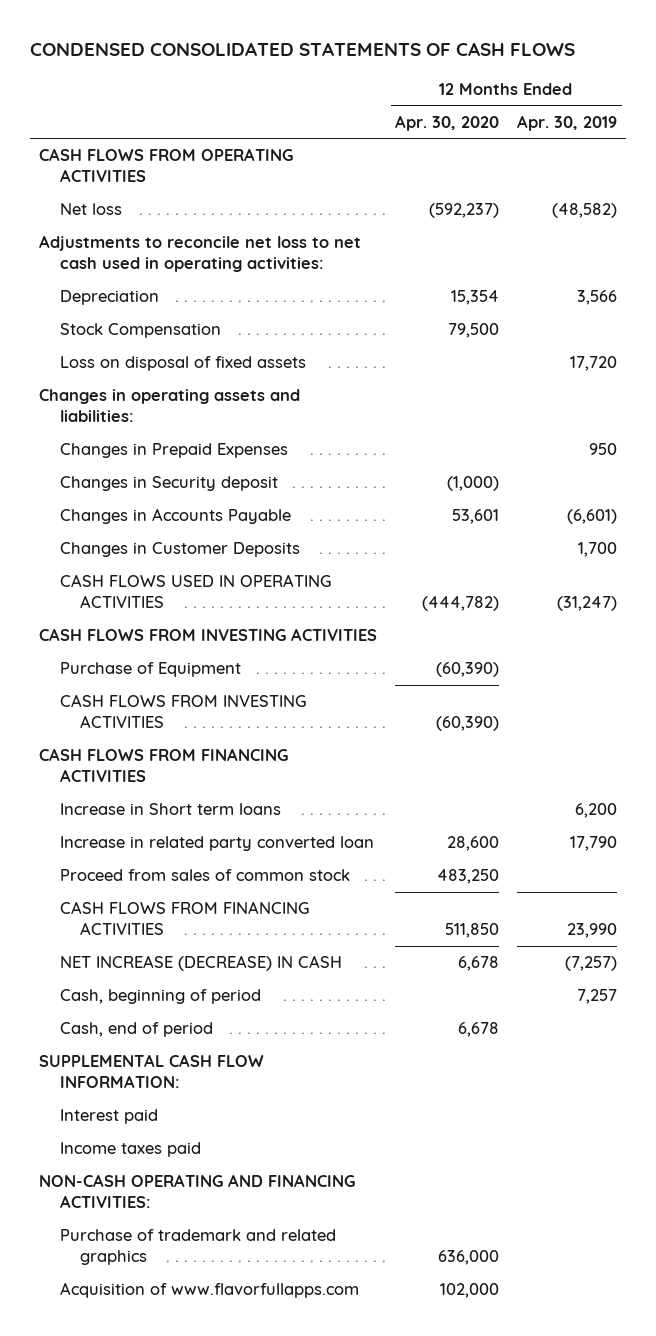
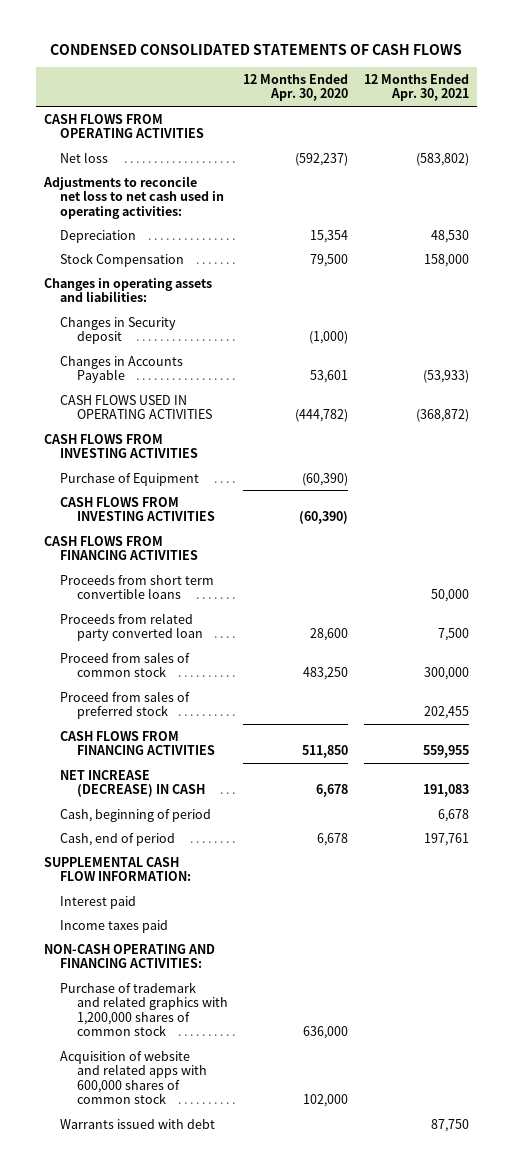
[517,114,618,131] Apr. 30, 2019 -> none
none -> [364,73,470,102] 12 Months Ended Apr. 30, 2021
[59,356,306,372] Loss on disposal of fixed assets -> none
[59,443,288,459] Changes in Prepaid Expenses -> none
[59,542,300,558] Changes in Customer Deposits -> none
[59,803,281,816] Increase in Short term loans -> [60,574,215,600] Proceeds from short term convertible loans
[59,836,374,852] Increase in related party converted loan -> [60,612,203,642] Proceeds from related party converted loan
none -> [60,690,191,720] Proceed from sales of preferred stock
[59,1229,336,1266] Purchase of trademark and related graphics -> [60,981,228,1037] Purchase of trademark and related graphics with 1,200,000 shares of common stock
[59,1282,359,1299] Acquisition of www.flavorfullapps.com -> [60,1050,207,1105] Acquisition of website and related apps with 600,000 shares of common stock
none -> [60,1118,216,1129] Warrants issued with debt

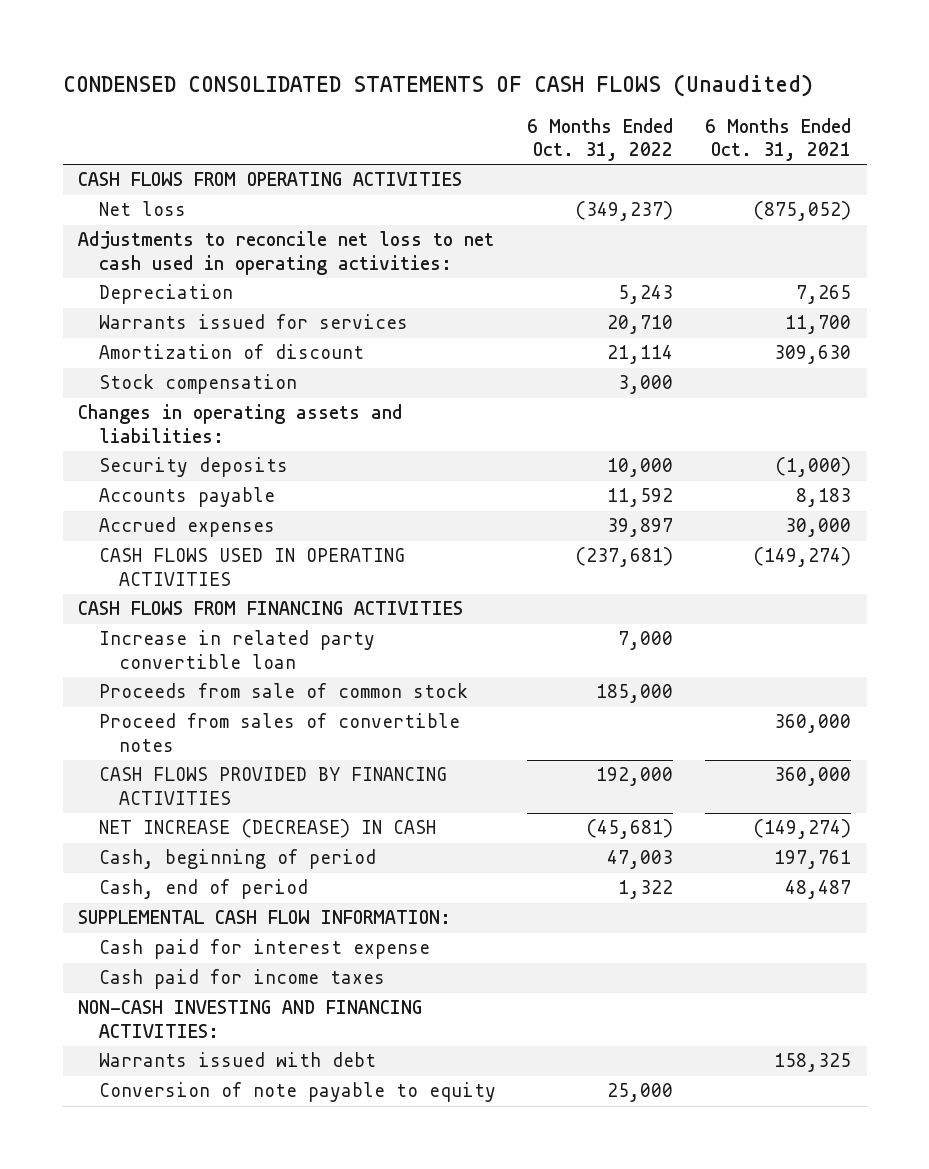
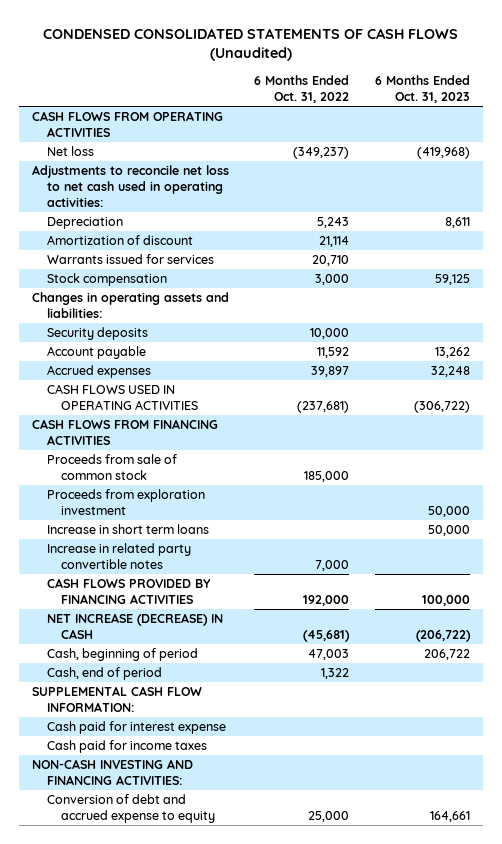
[704,118,851,162] 6 Months Ended Oct. 31, 2021 -> none
none -> [374,75,470,104] 6 Months Ended Oct. 31, 2023
[98,314,408,330] Warrants issued for services -> [46,254,214,265] Warrants issued for services
[98,487,275,508] Accounts payable -> [46,346,146,360] Account payable
[98,630,375,669] Increase in related party convertible loan -> none
[98,713,460,752] Proceed from sales of convertible notes -> none
none -> [46,489,205,516] Proceeds from exploration investment
none -> [46,524,209,535] Increase in short term loans
none -> [46,543,191,570] Increase in related party convertible notes
[98,1052,376,1068] Warrants issued with debt -> none
[98,1082,496,1103] Conversion of note payable to equity -> [46,794,216,824] Conversion of debt and accrued expense to equity

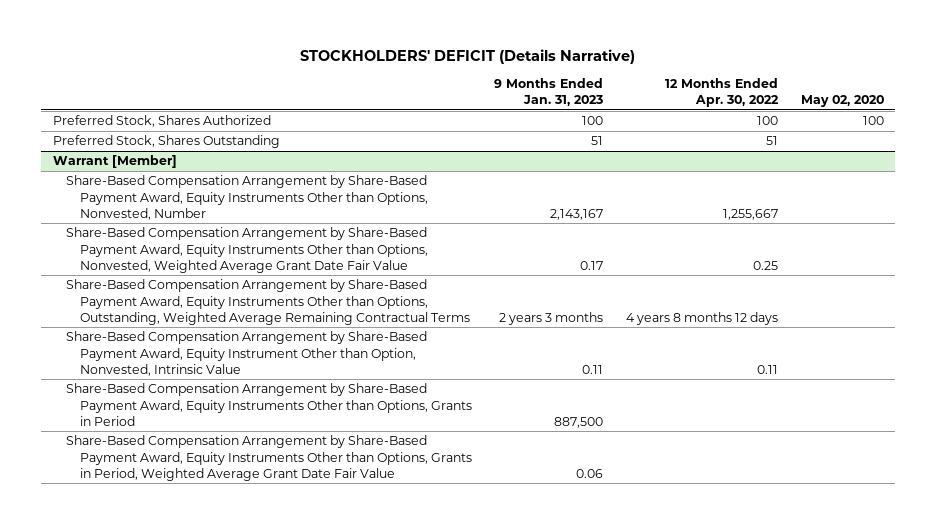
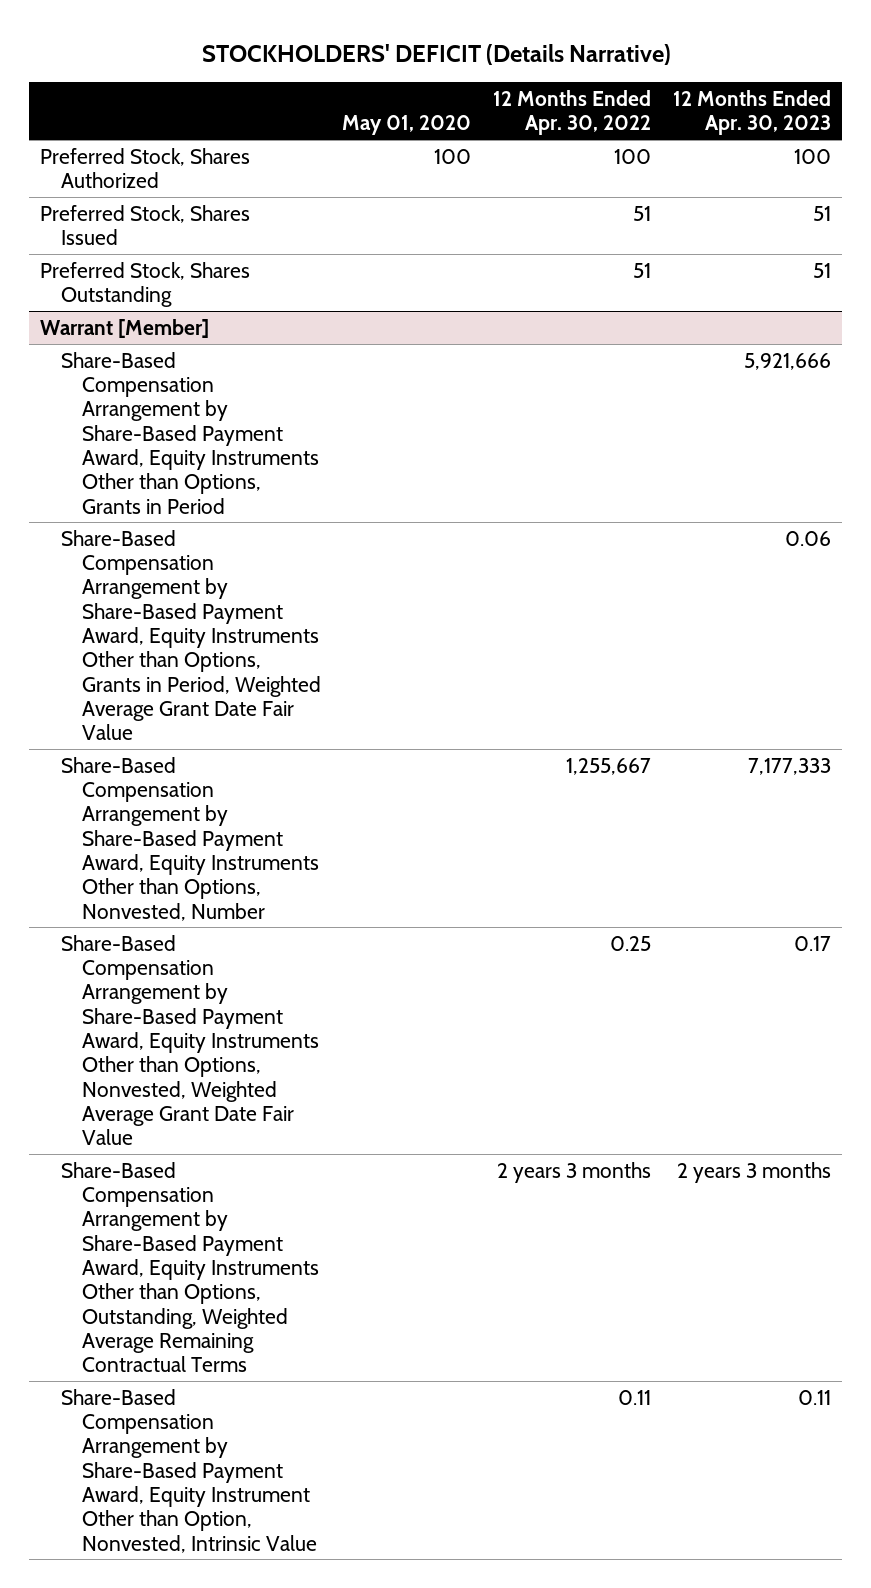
[494,77,604,106] 9 Months Ended Jan. 31, 2023 -> none
[800,94,884,107] May 02, 2020 -> none
none -> [342,115,472,136] May 01, 2020
none -> [673,90,832,136] 12 Months Ended Apr. 30, 2023
none -> [40,204,251,245] Preferred Stock, Shares Issued
[66,383,472,426] Share-Based Compensation Arrangement by Share-Based Payment Award, Equity Instruments Other than Options, Grants in Period -> [60,351,319,514] Share-Based Compensation Arrangement by Share-Based Payment Award, Equity Instruments Other than Options, Grants in Period
[66,435,472,481] Share-Based Compensation Arrangement by Share-Based Payment Award, Equity Instruments Other than Options, Grants in Period, Weighted Average Grant Date Fair Value -> [60,529,321,741] Share-Based Compensation Arrangement by Share-Based Payment Award, Equity Instruments Other than Options, Grants in Period, Weighted Average Grant Date Fair Value
[626,311,779,325] 4 years 8 months 12 days -> [497,1161,652,1183] 2 years 3 months

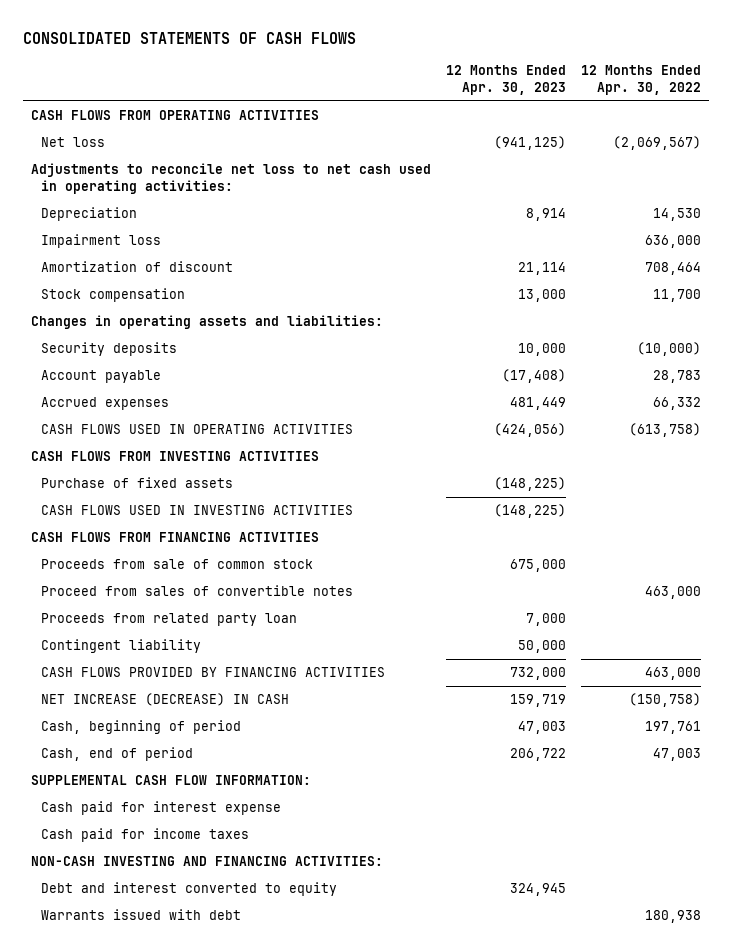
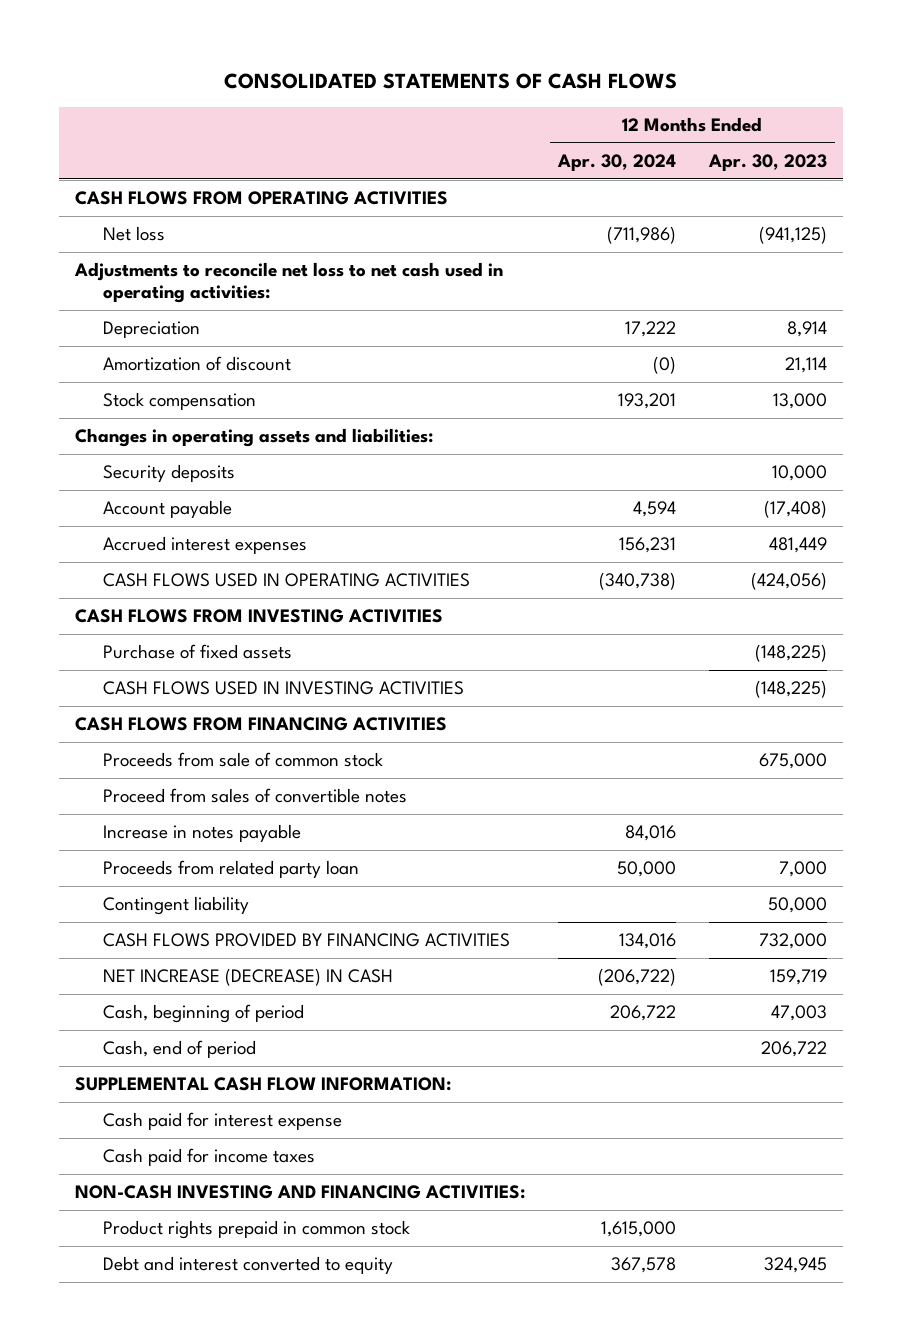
[581,65,702,95] 12 Months Ended Apr. 30, 2022 -> none
none -> [556,154,676,172] Apr. 30, 2024
[40,234,161,249] Impairment loss -> none
[40,397,169,411] Accrued expenses -> [103,536,308,555] Accrued interest expenses
none -> [103,824,302,843] Increase in notes payable
none -> [103,1220,411,1240] Product rights prepaid in common stock
[40,909,241,921] Warrants issued with debt -> none

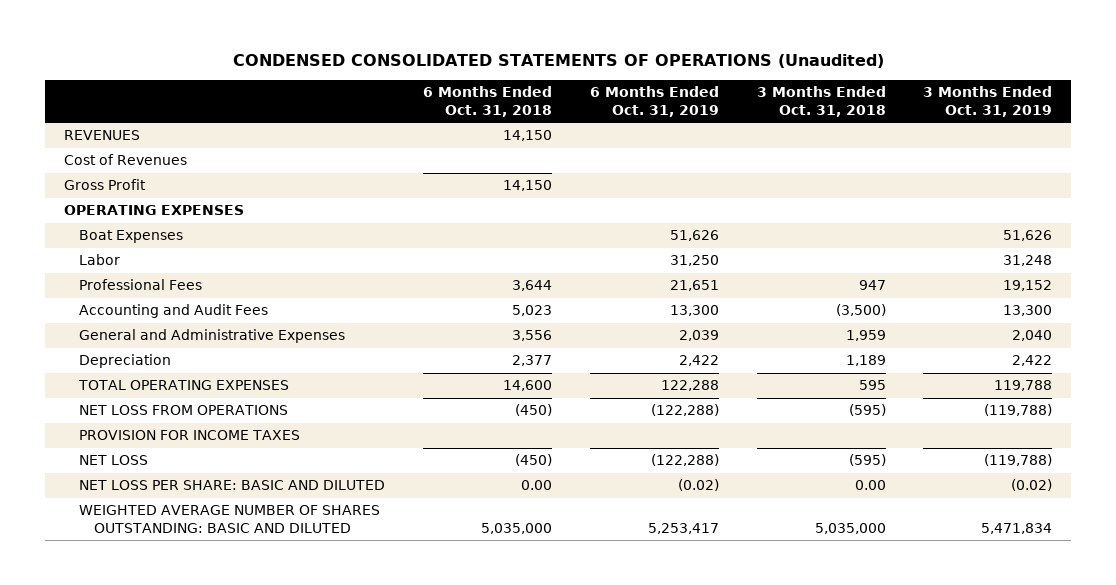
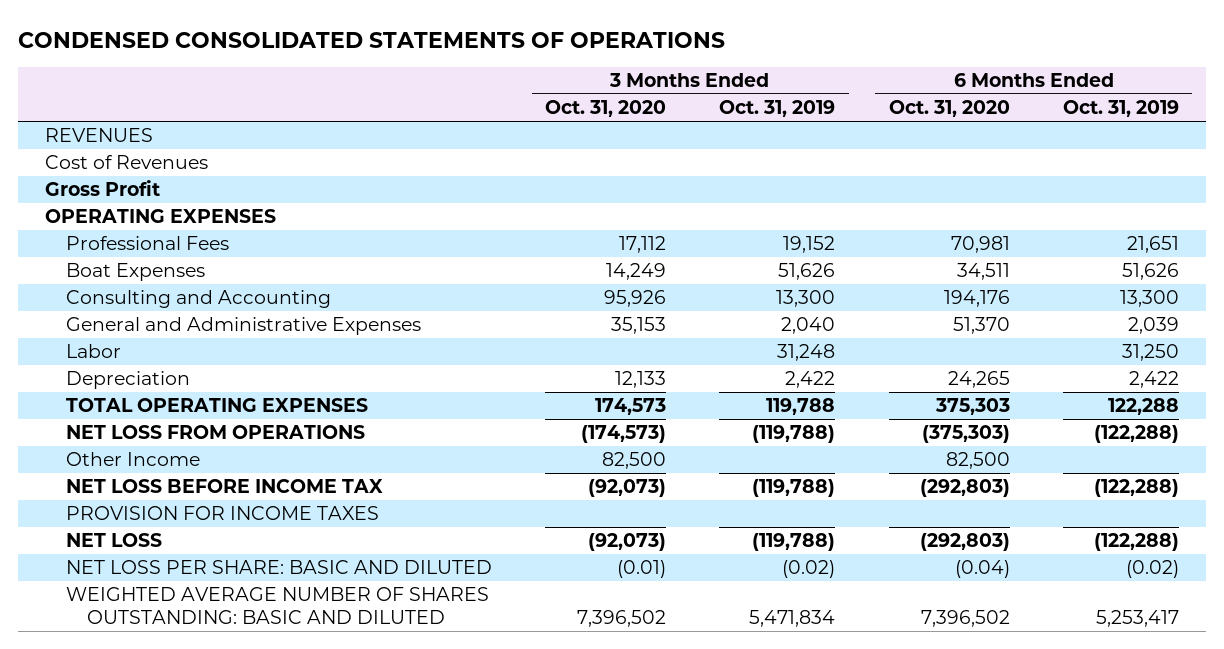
[233,54,885,69] CONDENSED CONSOLIDATED STATEMENTS OF OPERATIONS (Unaudited) -> [18,31,726,48] CONDENSED CONSOLIDATED STATEMENTS OF OPERATIONS
[422,86,552,117] 6 Months Ended Oct. 31, 2018 -> none
[756,86,886,117] 3 Months Ended Oct. 31, 2018 -> none
none -> [545,100,667,118] Oct. 31, 2020
none -> [888,100,1010,118] Oct. 31, 2020
[79,230,184,244] Boat Expenses -> [65,263,205,282] Boat Expenses
[79,304,269,319] Accounting and Audit Fees -> [65,290,331,309] Consulting and Accounting
[79,254,121,266] Labor -> [65,344,121,359] Labor
none -> [65,452,200,467] Other Income
none -> [65,479,383,494] NET LOSS BEFORE INCOME TAX

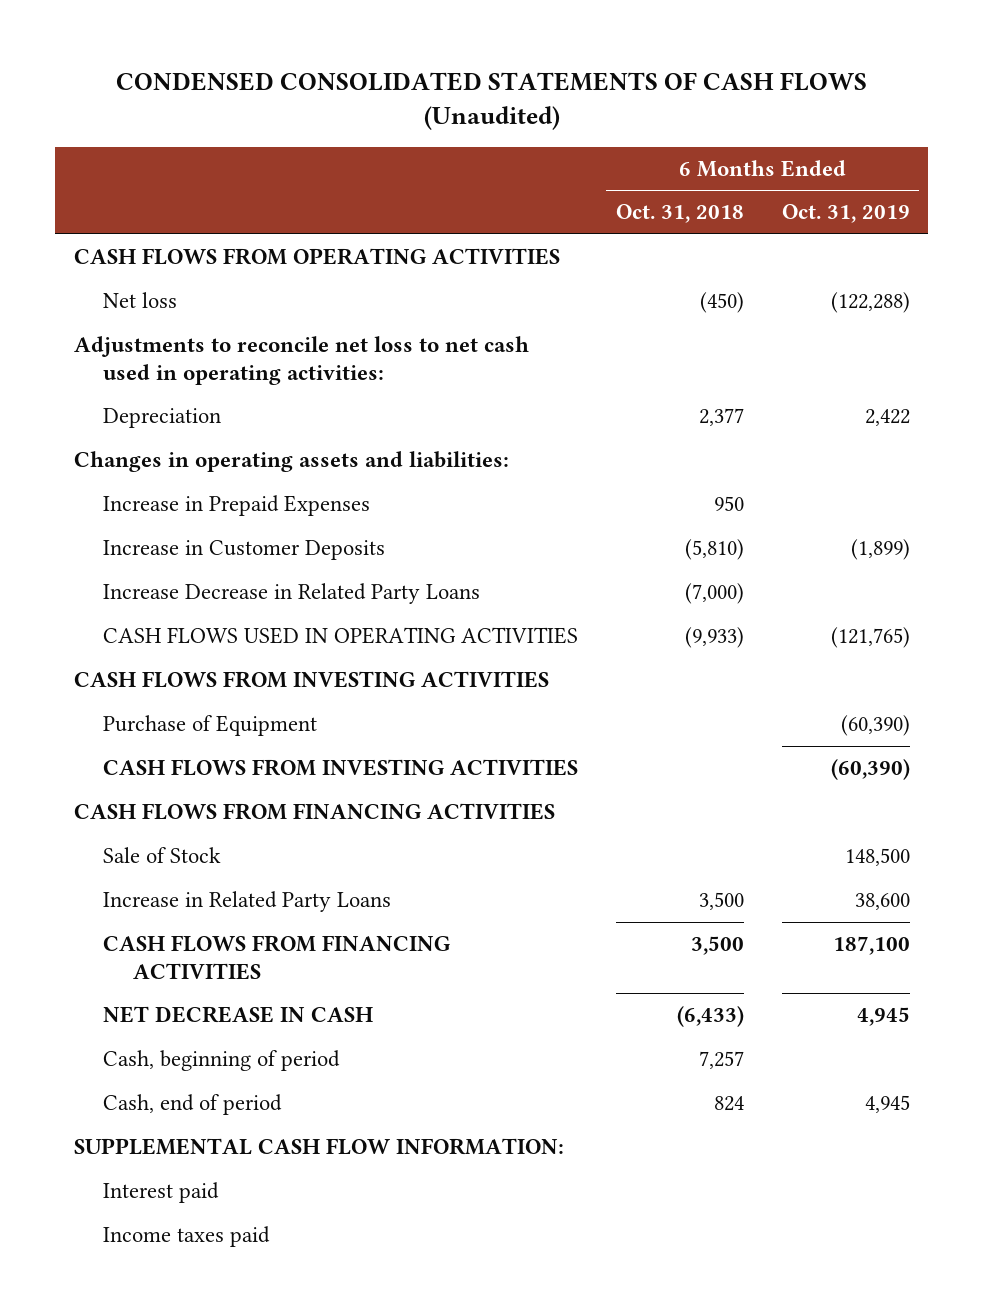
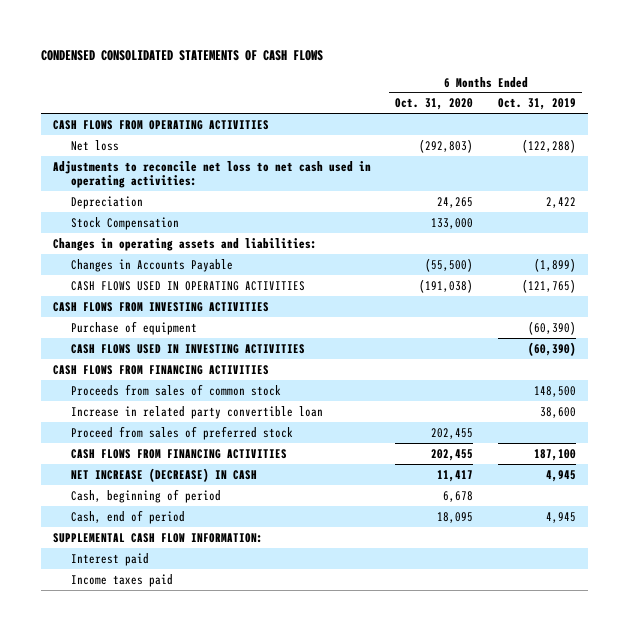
[115,71,867,131] CONDENSED CONSOLIDATED STATEMENTS OF CASH FLOWS (Unaudited) -> [40,49,323,61] CONDENSED CONSOLIDATED STATEMENTS OF CASH FLOWS
[615,204,744,224] Oct. 31, 2018 -> none
none -> [395,98,474,111] Oct. 31, 2020
none -> [71,216,180,230] Stock Compensation
[103,495,371,517] Increase in Prepaid Expenses -> none
[103,583,481,605] Increase Decrease in Related Party Loans -> none
[103,540,386,561] Increase in Customer Deposits -> [71,258,234,272] Changes in Accounts Payable
[103,715,318,737] Purchase of Equipment -> [71,320,198,335] Purchase of equipment
[103,759,579,777] CASH FLOWS FROM INVESTING ACTIVITIES -> [71,343,306,354] CASH FLOWS USED IN INVESTING ACTIVITIES
[103,847,222,864] Sale of Stock -> [71,383,282,396] Proceeds from sales of common stock
[103,891,392,913] Increase in Related Party Loans -> [71,405,324,419] Increase in related party convertible loan
none -> [71,425,294,440] Proceed from sales of preferred stock
[103,1006,374,1024] NET DECREASE IN CASH -> [71,467,258,482] NET INCREASE (DECREASE) IN CASH

